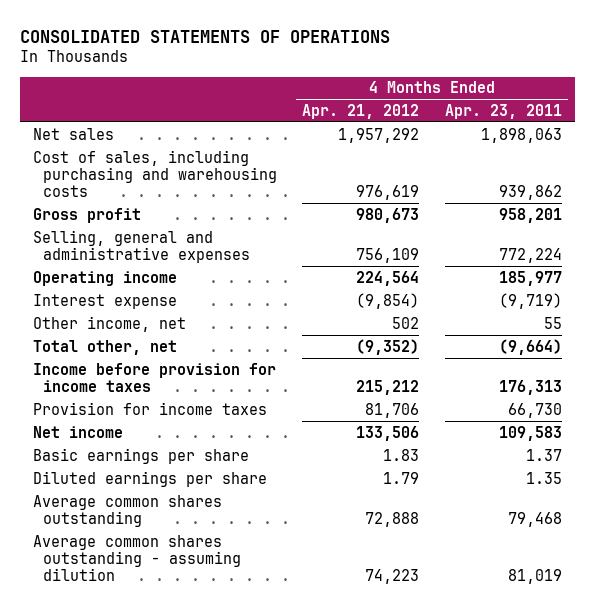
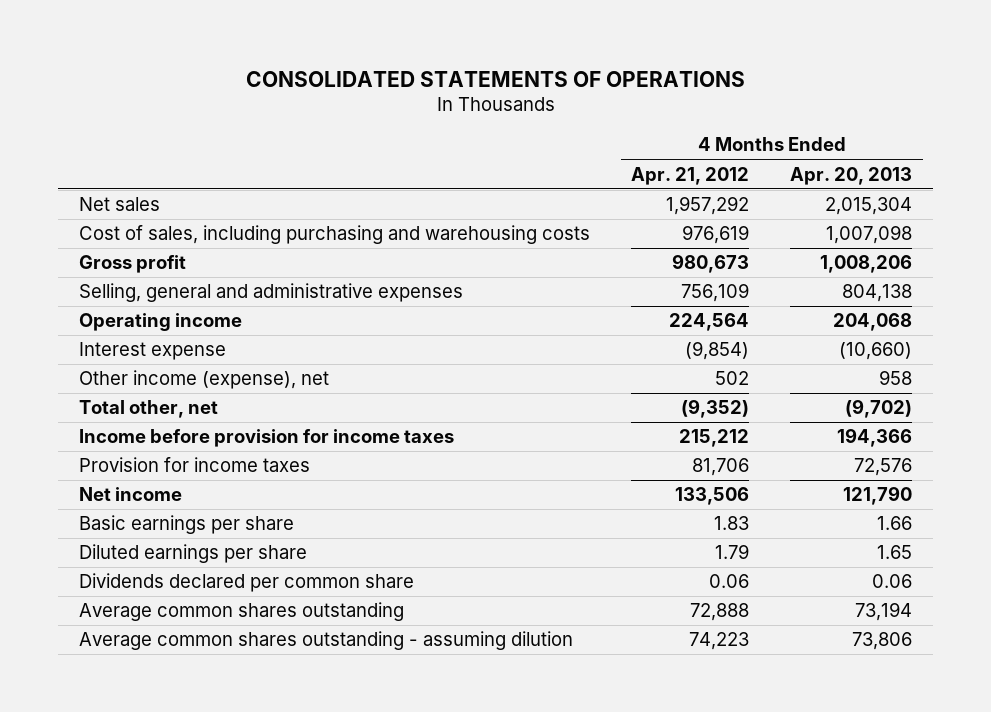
[444,103,562,119] Apr. 23, 2011 -> none
none -> [790,166,913,185] Apr. 20, 2013
[32,315,186,332] Other income, net -> [78,370,329,390] Other income (expense), net
none -> [78,573,414,593] Dividends declared per common share

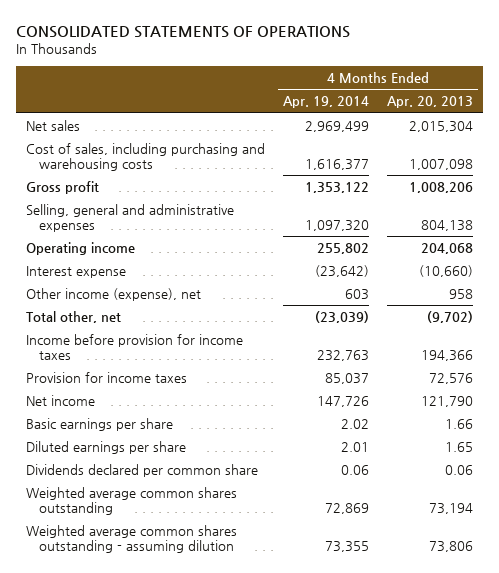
[631,166,750,185] Apr. 21, 2012 -> none
none -> [283,96,370,109] Apr. 19, 2014
[78,602,404,622] Average common shares outstanding -> [25,487,237,515] Weighted average common shares outstanding
[78,631,573,651] Average common shares outstanding - assuming dilution -> [25,525,237,553] Weighted average common shares outstanding - assuming dilution

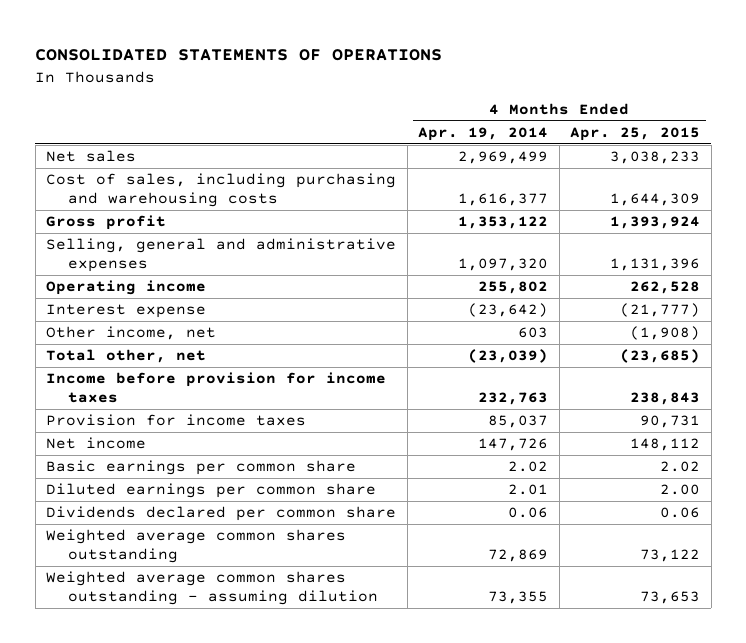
[387,96,474,109] Apr. 20, 2013 -> none
none -> [570,127,701,142] Apr. 25, 2015
[25,288,201,302] Other income (expense), net -> [46,326,217,341] Other income, net
[25,418,173,432] Basic earnings per share -> [46,460,357,476] Basic earnings per common share
[25,441,186,455] Diluted earnings per share -> [46,483,377,499] Diluted earnings per common share

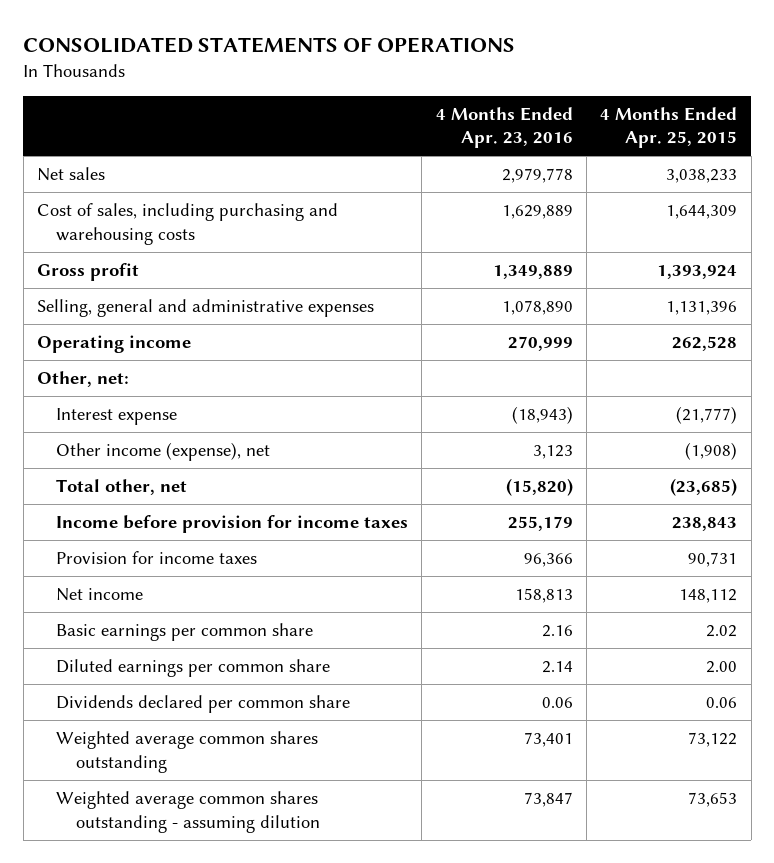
[418,127,549,142] Apr. 19, 2014 -> none
none -> [435,106,573,149] 4 Months Ended Apr. 23, 2016
none -> [36,371,129,388] Other, net:
[46,326,217,341] Other income, net -> [56,442,271,462] Other income (expense), net

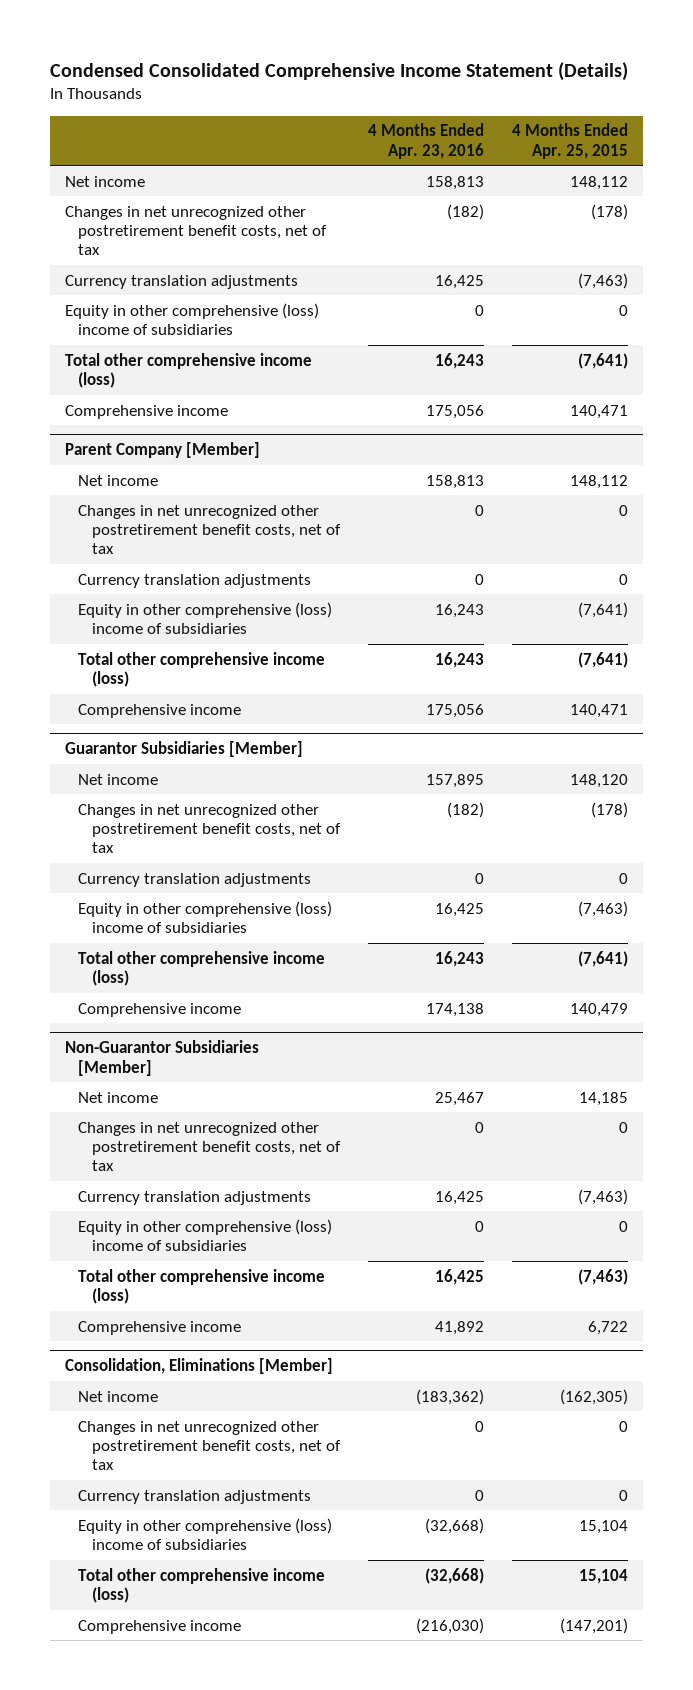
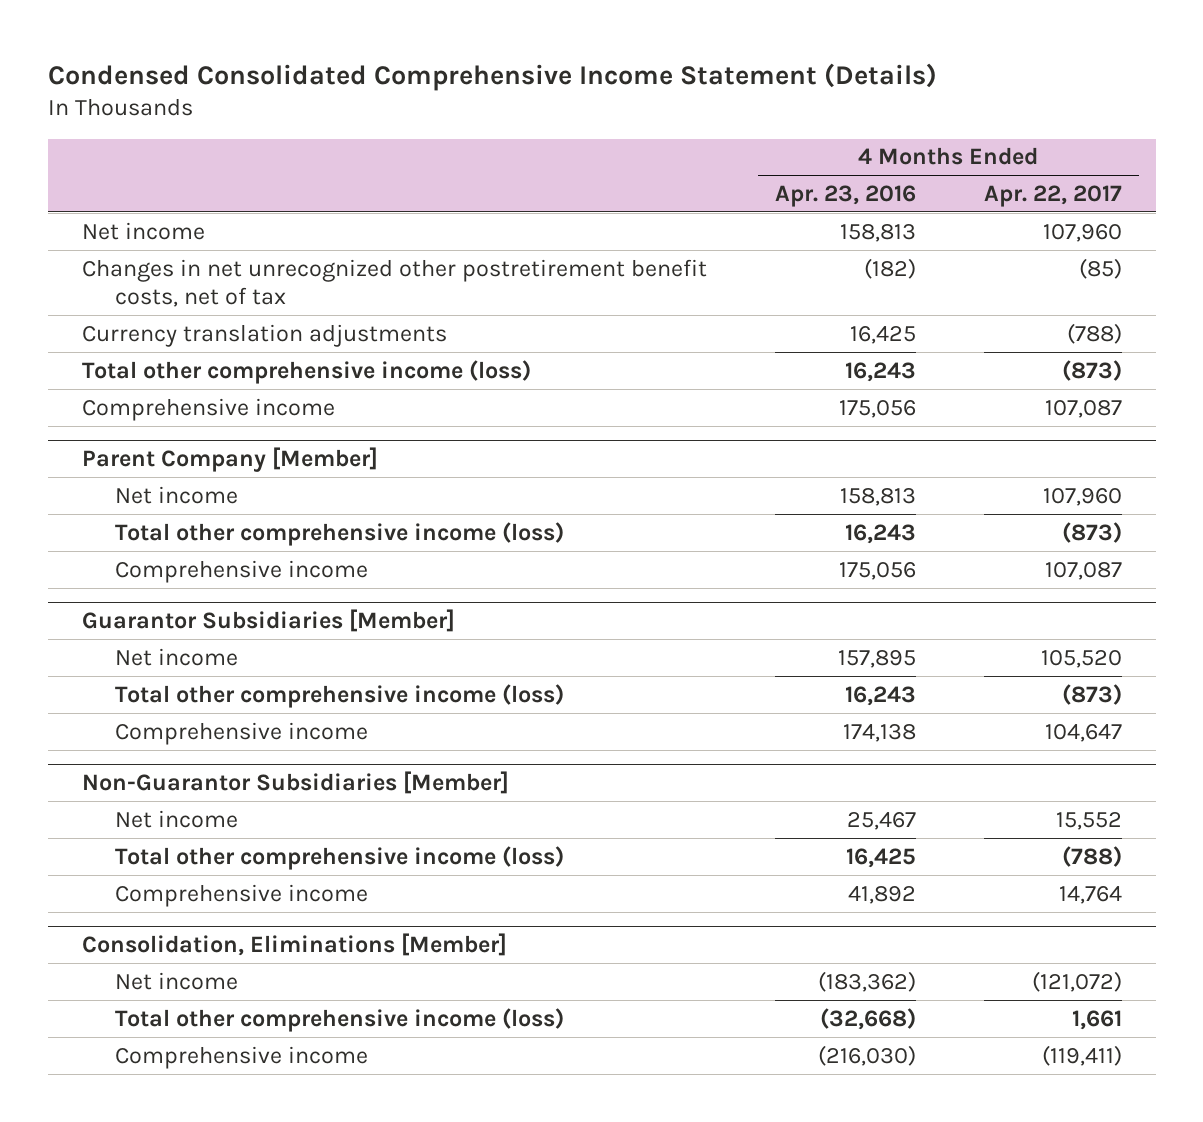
[512,123,629,159] 4 Months Ended Apr. 25, 2015 -> none
none -> [983,184,1122,207] Apr. 22, 2017
[64,302,319,335] Equity in other comprehensive (loss) income of subsidiaries -> none
[78,504,341,555] Changes in net unrecognized other postretirement benefit costs, net of tax -> none
[78,573,312,588] Currency translation adjustments -> none
[78,601,333,634] Equity in other comprehensive (loss) income of subsidiaries -> none
[78,803,341,854] Changes in net unrecognized other postretirement benefit costs, net of tax -> none
[78,872,312,887] Currency translation adjustments -> none
[78,900,333,933] Equity in other comprehensive (loss) income of subsidiaries -> none
[78,1121,341,1172] Changes in net unrecognized other postretirement benefit costs, net of tax -> none
[78,1190,312,1205] Currency translation adjustments -> none
[78,1218,333,1251] Equity in other comprehensive (loss) income of subsidiaries -> none
[78,1420,341,1471] Changes in net unrecognized other postretirement benefit costs, net of tax -> none
[78,1489,312,1504] Currency translation adjustments -> none
[78,1517,333,1550] Equity in other comprehensive (loss) income of subsidiaries -> none

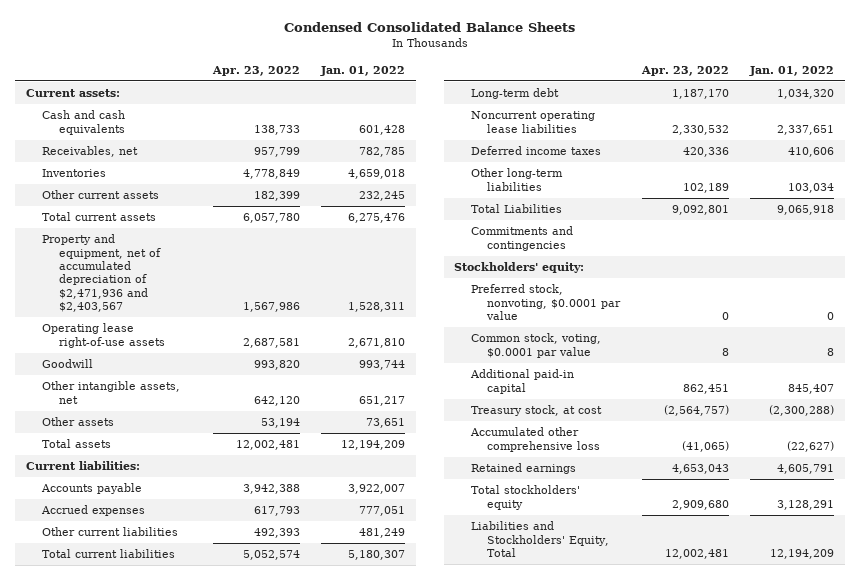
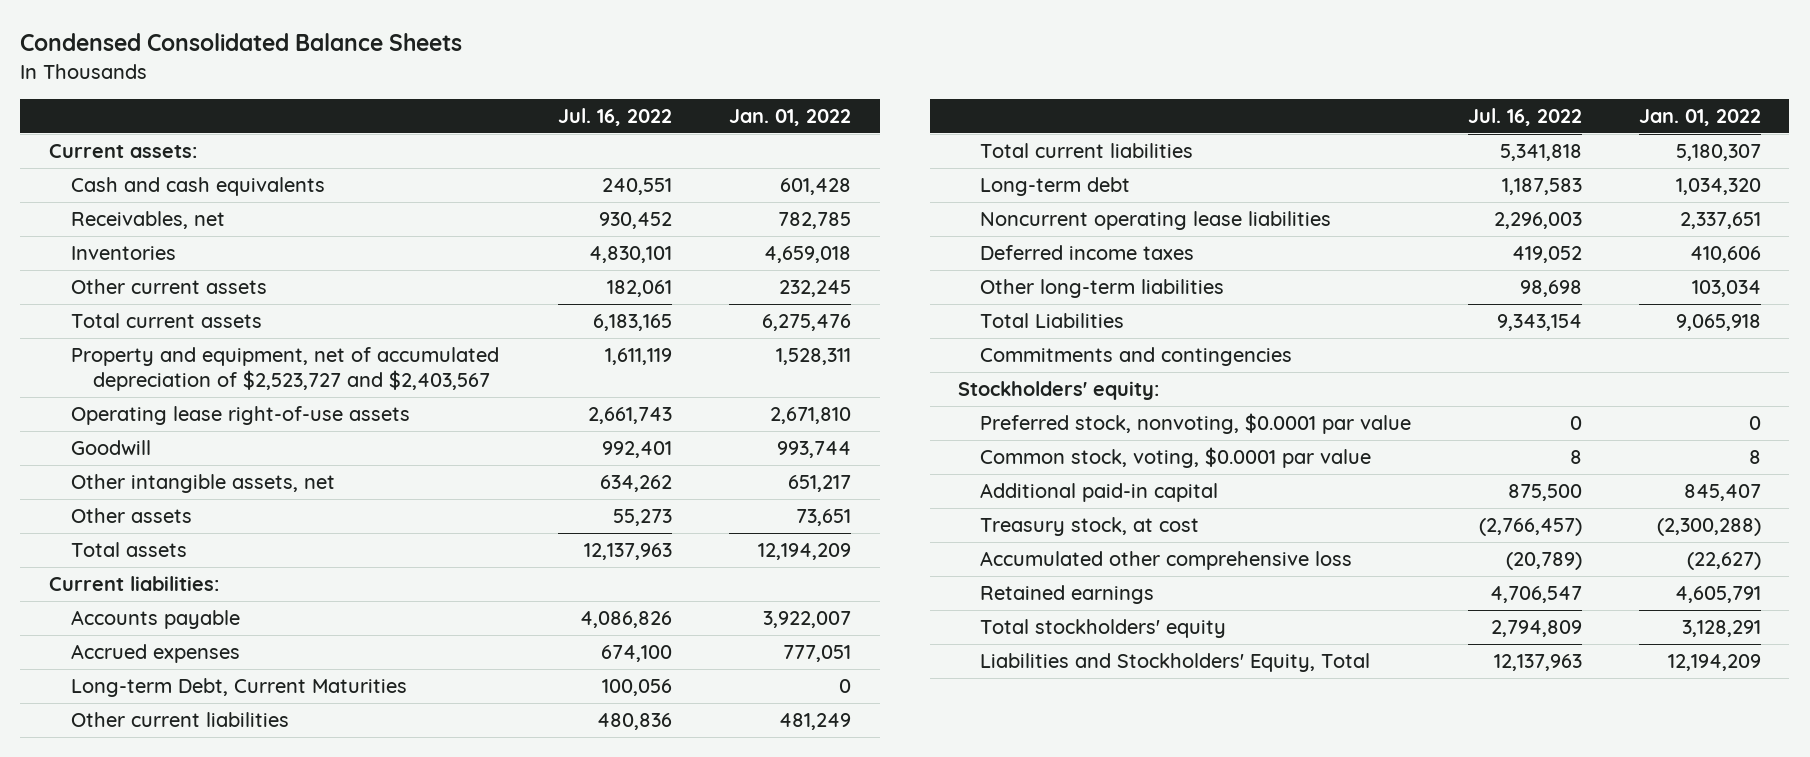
[211,65,300,76] Apr. 23, 2022 -> none
none -> [558,107,673,126] Jul. 16, 2022
[42,234,161,313] Property and equipment, net of accumulated depreciation of $2,471,936 and $2,403,567 -> [70,347,499,392] Property and equipment, net of accumulated depreciation of $2,523,727 and $2,403,567
none -> [70,678,407,698] Long-term Debt, Current Maturities

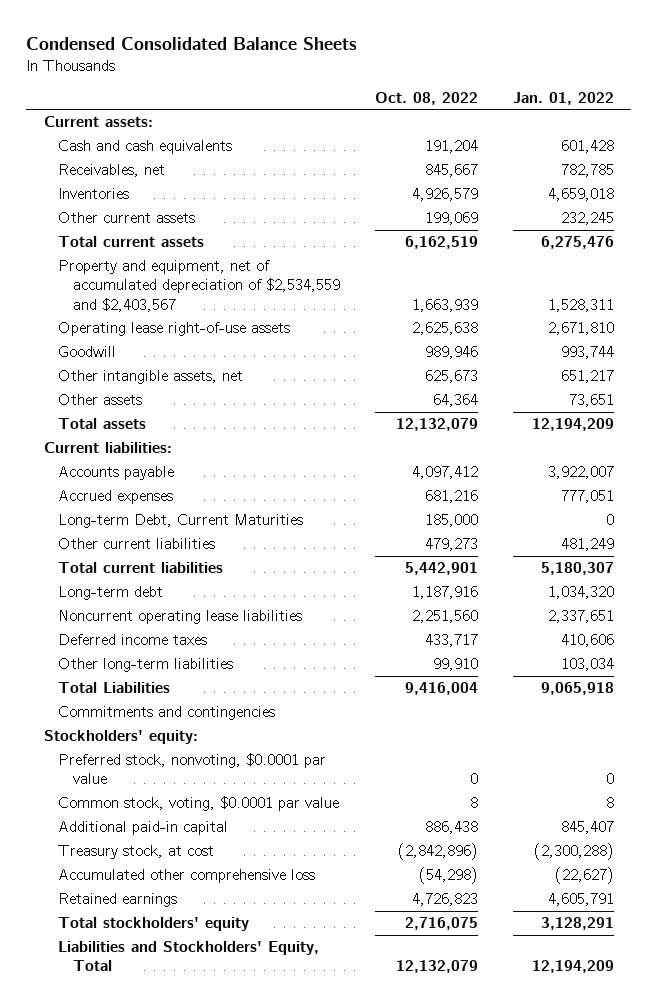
[558,107,673,126] Jul. 16, 2022 -> none
none -> [374,91,478,105] Oct. 08, 2022
[70,347,499,392] Property and equipment, net of accumulated depreciation of $2,523,727 and $2,403,567 -> [58,260,340,312] Property and equipment, net of accumulated depreciation of $2,534,559 and $2,403,567

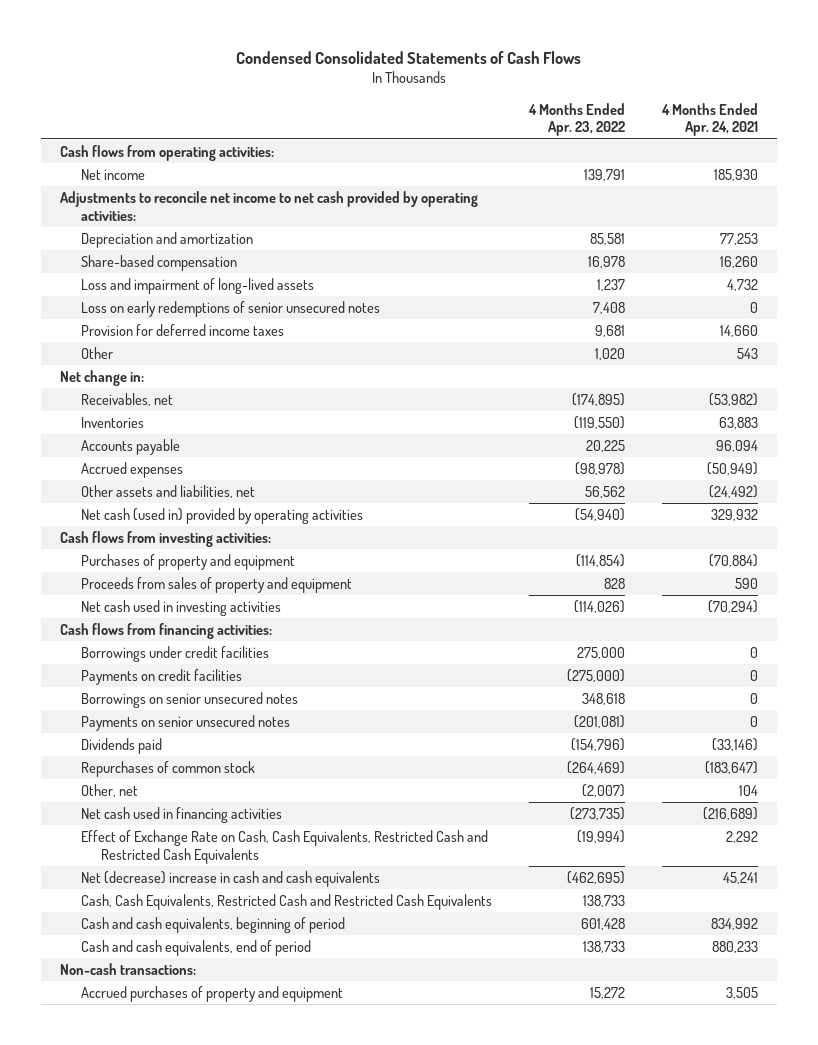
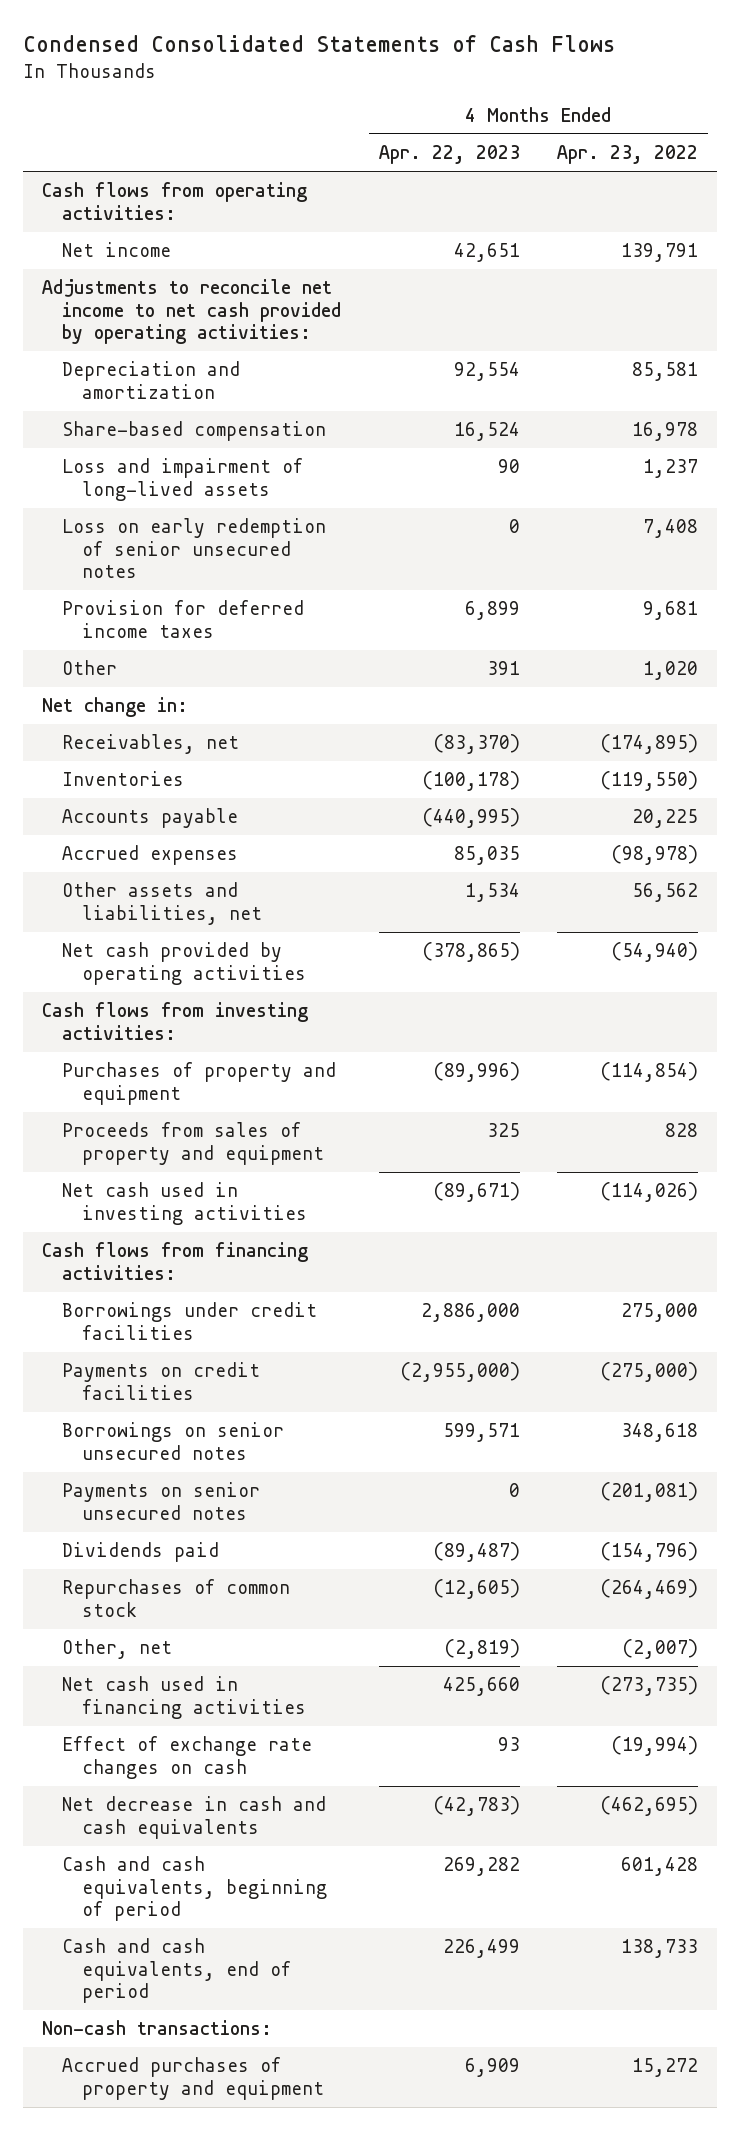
[661,102,759,137] 4 Months Ended Apr. 24, 2021 -> none
none -> [378,145,520,165] Apr. 22, 2023
[80,301,380,318] Loss on early redemptions of senior unsecured notes -> [62,518,327,579] Loss on early redemption of senior unsecured notes
[80,508,363,525] Net cash (used in) provided by operating activities -> [62,942,307,985] Net cash provided by operating activities
[80,894,492,911] Cash, Cash Equivalents, Restricted Cash and Restricted Cash Equivalents -> none
[80,830,488,864] Effect of Exchange Rate on Cash, Cash Equivalents, Restricted Cash and Restricted Cash Equivalents -> [62,1736,313,1779] Effect of exchange rate changes on cash
[80,871,380,888] Net (decrease) increase in cash and cash equivalents -> [62,1796,327,1839] Net decrease in cash and cash equivalents

